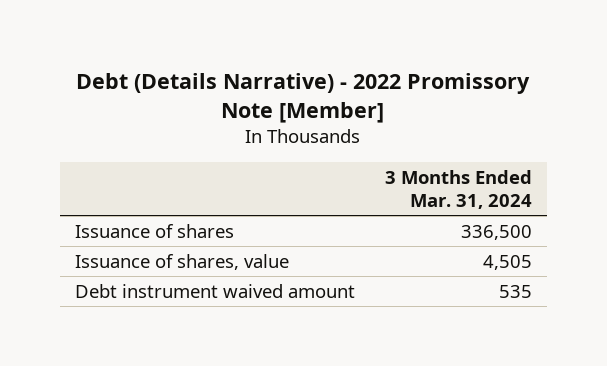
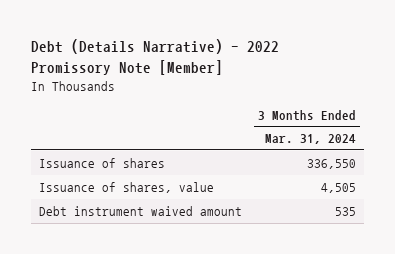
[460,224,532,240] 336,500 -> [306,159,356,170] 336,550

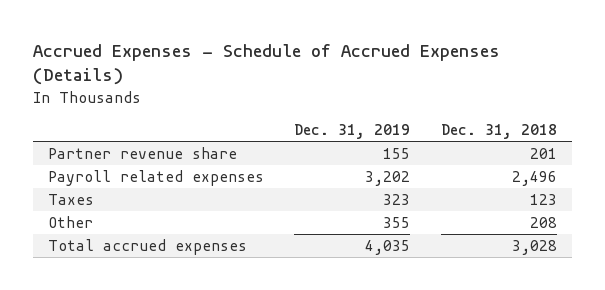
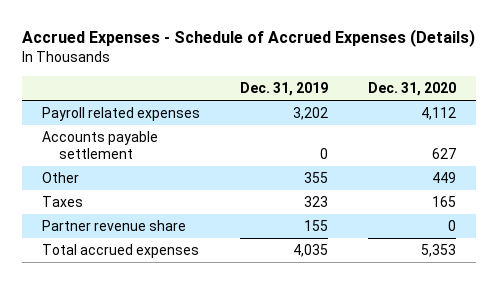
[440,124,557,140] Dec. 31, 2018 -> none
none -> [368,82,457,97] Dec. 31, 2020
none -> [41,130,158,160] Accounts payable settlement
[48,193,95,205] Taxes -> [41,195,83,207] Taxes
[48,146,238,159] Partner revenue share -> [41,219,186,231] Partner revenue share

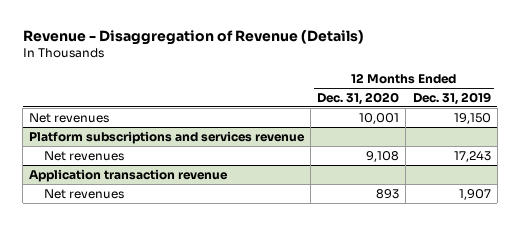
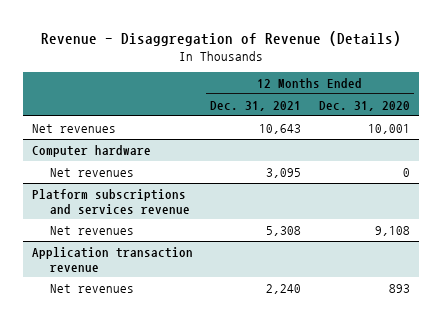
[412,91,491,105] Dec. 31, 2019 -> none
none -> [210,100,302,111] Dec. 31, 2021
none -> [31,144,151,157] Computer hardware
none -> [50,167,135,177] Net revenues

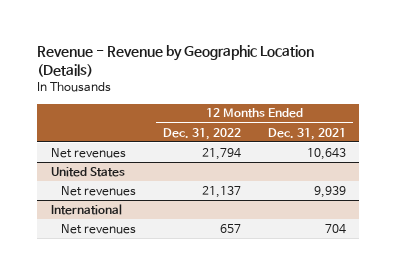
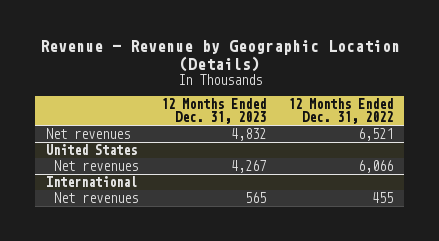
[267,127,346,140] Dec. 31, 2021 -> none
none -> [160,98,266,125] 12 Months Ended Dec. 31, 2023
[202,147,242,160] 21,794 -> [358,128,394,142] 6,521
[202,185,242,198] 21,137 -> [358,160,394,174] 6,066
[220,223,242,233] 657 -> [372,192,394,204] 455

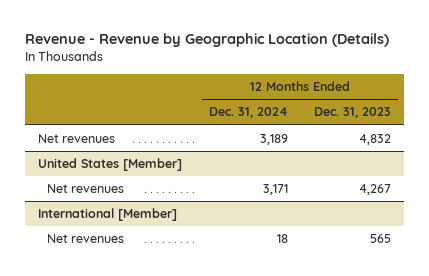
[288,98,394,125] 12 Months Ended Dec. 31, 2022 -> none
none -> [208,107,288,119] Dec. 31, 2024
[46,144,138,156] United States -> [38,158,183,172] United States [Member]
[46,176,138,188] International -> [38,208,178,222] International [Member]

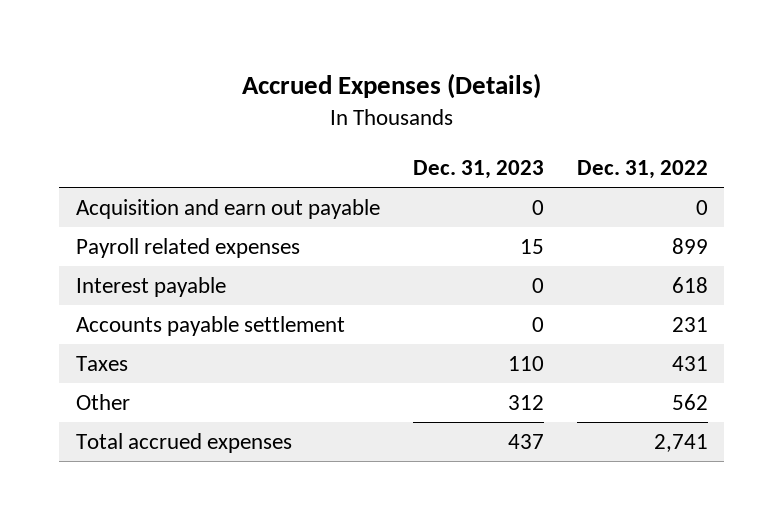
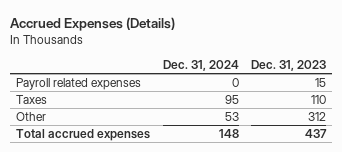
[576,160,708,180] Dec. 31, 2022 -> none
none -> [162,60,239,72] Dec. 31, 2024
[75,198,380,219] Acquisition and earn out payable -> none
[75,276,226,297] Interest payable -> none
[75,315,345,336] Accounts payable settlement -> none

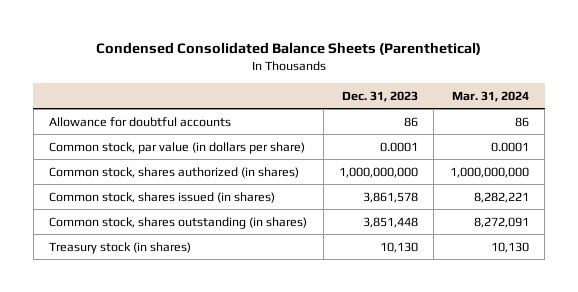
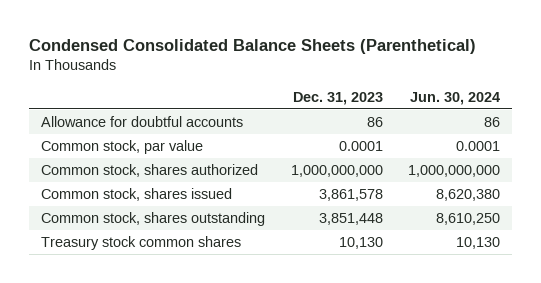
[451,90,529,102] Mar. 31, 2024 -> none
none -> [409,91,500,105] Jun. 30, 2024
[49,141,306,154] Common stock, par value (in dollars per share) -> [41,140,204,155] Common stock, par value
[49,166,300,178] Common stock, shares authorized (in shares) -> [41,164,259,178] Common stock, shares authorized
[49,191,276,203] Common stock, shares issued (in shares) -> [41,188,233,202] Common stock, shares issued
[49,216,308,229] Common stock, shares outstanding (in shares) -> [41,212,266,227] Common stock, shares outstanding
[49,241,192,254] Treasury stock (in shares) -> [41,236,242,251] Treasury stock common shares

